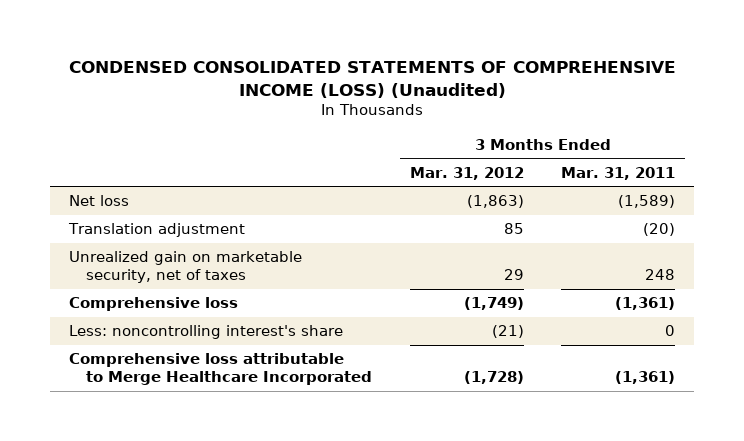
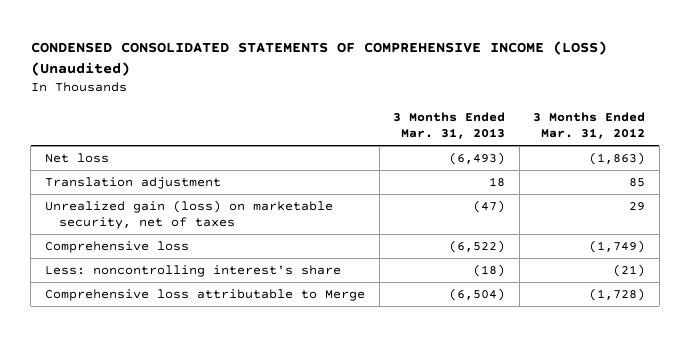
[561,166,676,180] Mar. 31, 2011 -> none
none -> [393,112,506,140] 3 Months Ended Mar. 31, 2013
[68,251,302,283] Unrealized gain on marketable security, net of taxes -> [44,200,333,230] Unrealized gain (loss) on marketable security, net of taxes
[68,353,373,385] Comprehensive loss attributable to Merge Healthcare Incorporated -> [44,289,365,302] Comprehensive loss attributable to Merge

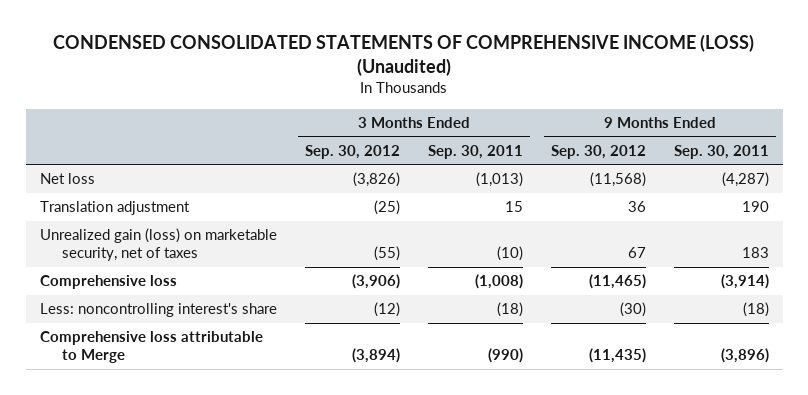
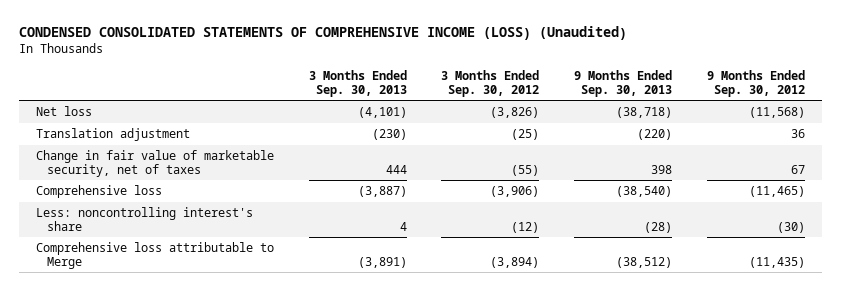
[427,144,523,159] Sep. 30, 2011 -> none
[673,144,769,159] Sep. 30, 2011 -> none
none -> [308,69,407,97] 3 Months Ended Sep. 30, 2013
none -> [574,69,673,97] 9 Months Ended Sep. 30, 2013
[39,228,277,262] Unrealized gain (loss) on marketable security, net of taxes -> [36,150,275,177] Change in fair value of marketable security, net of taxes

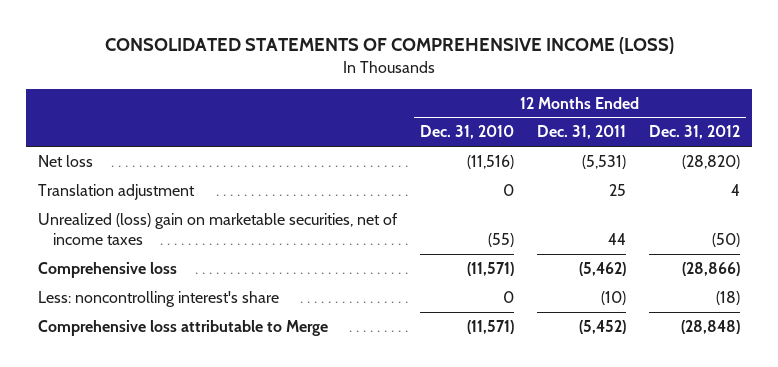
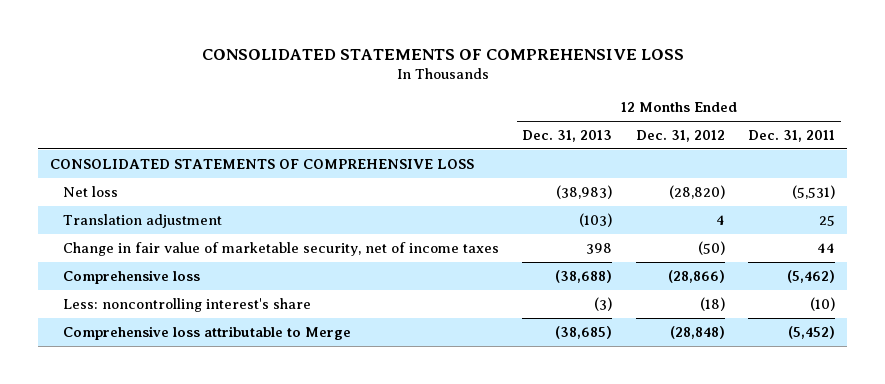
[105,37,675,55] CONSOLIDATED STATEMENTS OF COMPREHENSIVE INCOME (LOSS) -> [201,49,684,61] CONSOLIDATED STATEMENTS OF COMPREHENSIVE LOSS
[419,125,514,140] Dec. 31, 2010 -> none
none -> [522,130,613,143] Dec. 31, 2013
none -> [49,158,474,169] CONSOLIDATED STATEMENTS OF COMPREHENSIVE LOSS
[37,212,398,246] Unrealized (loss) gain on marketable securities, net of income taxes -> [62,241,499,256] Change in fair value of marketable security, net of income taxes

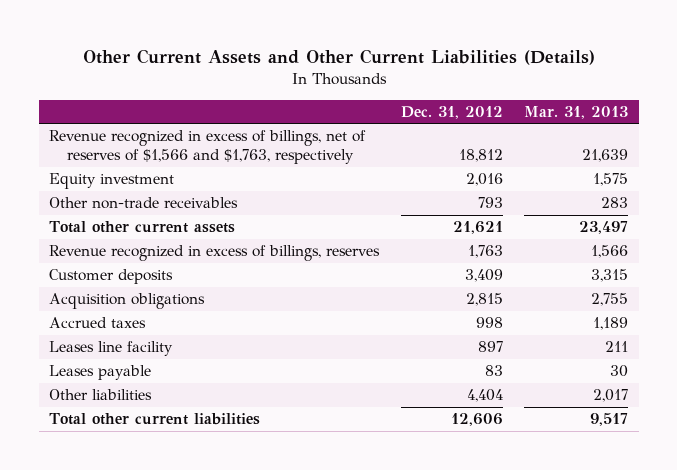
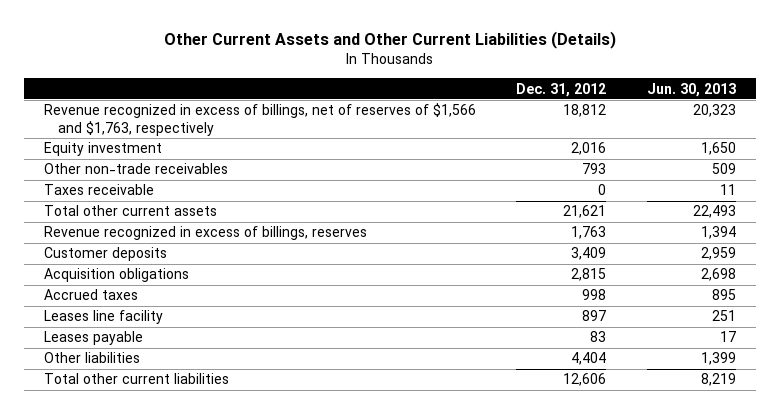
[523,105,628,119] Mar. 31, 2013 -> none
none -> [647,82,737,97] Jun. 30, 2013
none -> [43,184,154,196] Taxes receivable

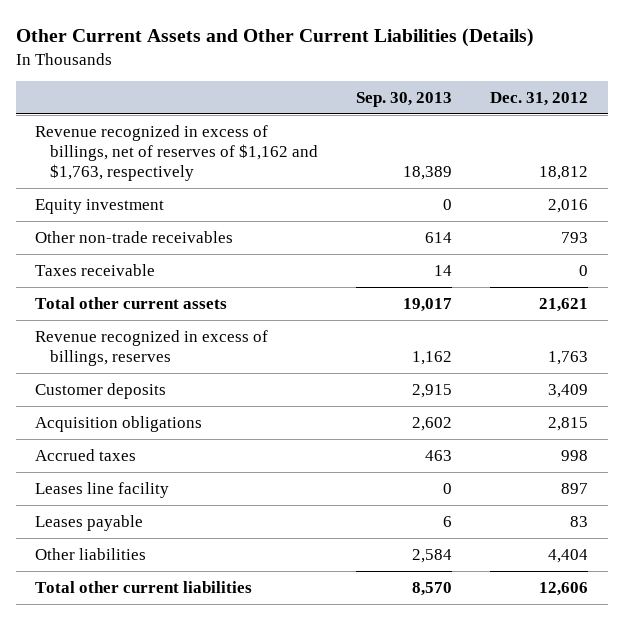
[647,82,737,97] Jun. 30, 2013 -> none
none -> [356,92,453,108] Sep. 30, 2013
[43,103,476,136] Revenue recognized in excess of billings, net of reserves of $1,566 and $1,763, respectively -> [35,124,318,182] Revenue recognized in excess of billings, net of reserves of $1,162 and $1,763, respectively

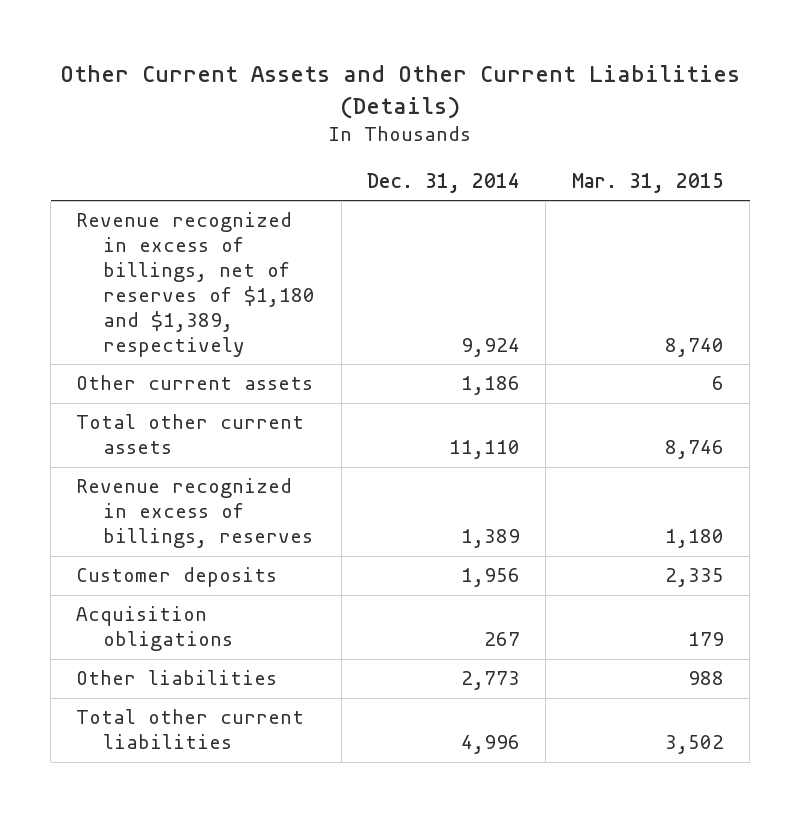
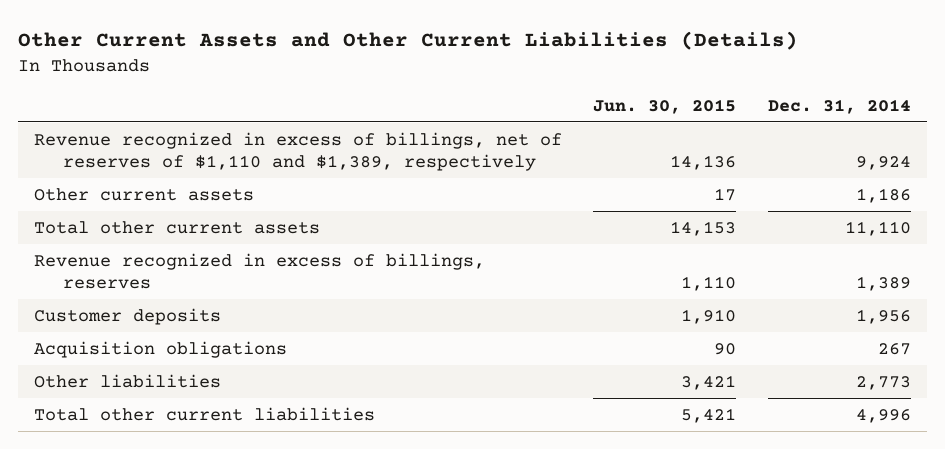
[571,172,724,193] Mar. 31, 2015 -> none
none -> [593,98,737,114] Jun. 30, 2015
[76,212,316,358] Revenue recognized in excess of billings, net of reserves of $1,180 and $1,389, respectively -> [33,131,562,171] Revenue recognized in excess of billings, net of reserves of $1,110 and $1,389, respectively

